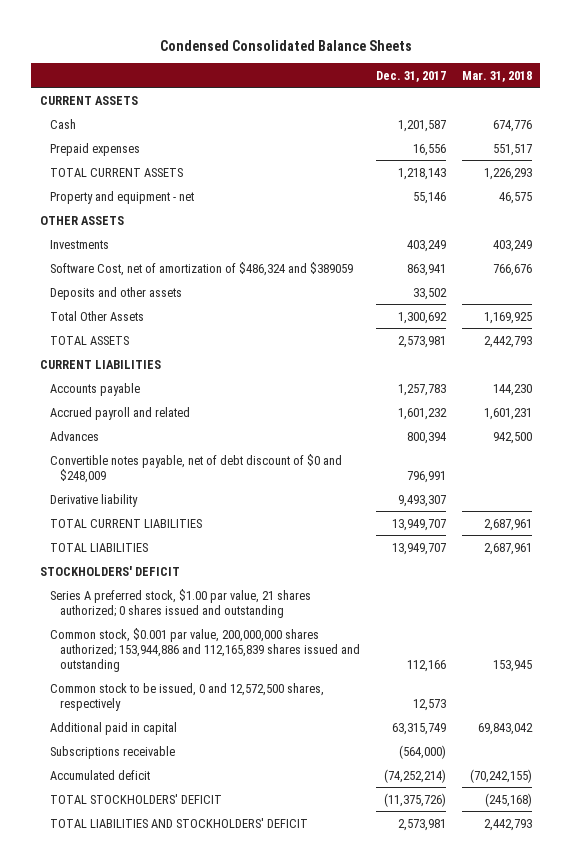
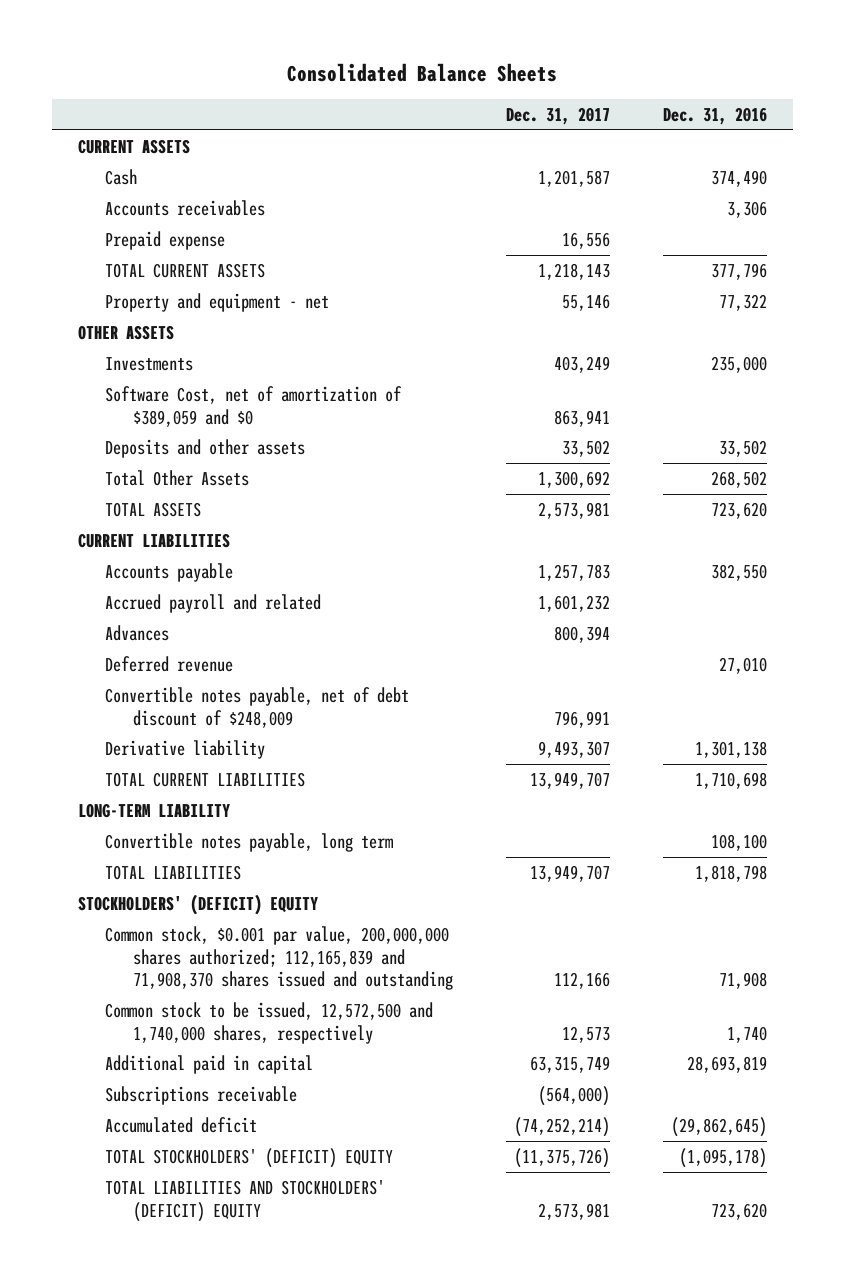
[159,39,412,51] Condensed Consolidated Balance Sheets -> [287,62,558,82] Consolidated Balance Sheets
[462,70,533,82] Mar. 31, 2018 -> none
none -> [662,107,767,126] Dec. 31, 2016
none -> [105,199,266,216] Accounts receivables
[49,142,140,156] Prepaid expenses -> [105,230,226,250] Prepaid expense
[49,261,353,276] Software Cost, net of amortization of $486,324 and $389059 -> [105,385,403,427] Software Cost, net of amortization of $389,059 and $0
none -> [105,655,234,672] Deferred revenue
[49,453,342,483] Convertible notes payable, net of debt discount of $0 and $248,009 -> [105,686,410,728] Convertible notes payable, net of debt discount of $248,009
none -> [77,802,230,818] LONG-TERM LIABILITY
none -> [105,832,394,852] Convertible notes payable, long term
[49,588,311,618] Series A preferred stock, $1.00 par value, 21 shares authorized; 0 shares issued and outstanding -> none
[39,565,180,576] STOCKHOLDERS' DEFICIT -> [77,893,318,915] STOCKHOLDERS' (DEFICIT) EQUITY
[49,627,361,672] Common stock, $0.001 par value, 200,000,000 shares authorized; 153,944,886 and 112,165,839 shares issued and outstanding -> [105,925,453,991] Common stock, $0.001 par value, 200,000,000 shares authorized; 112,165,839 and 71,908,370 shares issued and outstanding
[49,682,324,711] Common stock to be issued, 0 and 12,572,500 shares, respectively -> [105,1001,434,1044] Common stock to be issued, 12,572,500 and 1,740,000 shares, respectively
[49,793,222,804] TOTAL STOCKHOLDERS' DEFICIT -> [105,1147,394,1168] TOTAL STOCKHOLDERS' (DEFICIT) EQUITY
[49,817,308,828] TOTAL LIABILITIES AND STOCKHOLDERS' DEFICIT -> [105,1179,386,1222] TOTAL LIABILITIES AND STOCKHOLDERS' (DEFICIT) EQUITY

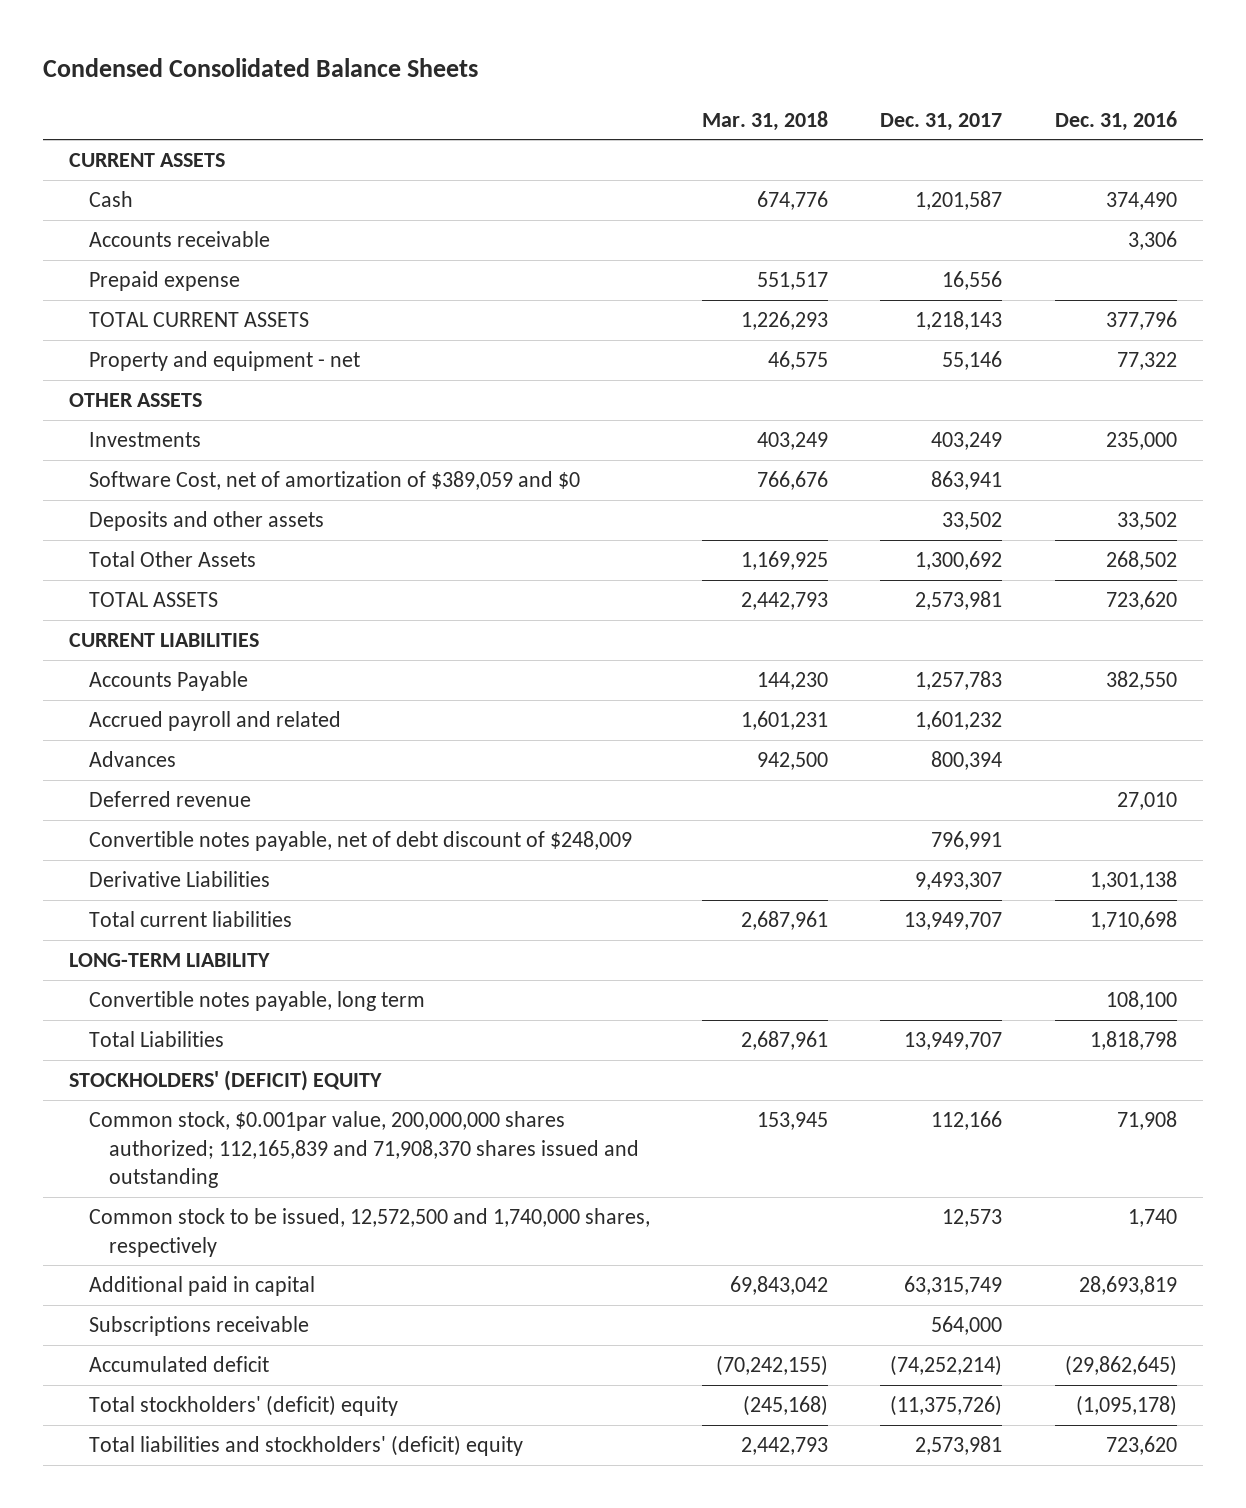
[287,62,558,82] Consolidated Balance Sheets -> [42,58,478,78] Condensed Consolidated Balance Sheets
none -> [702,110,829,131] Mar. 31, 2018
[105,199,266,216] Accounts receivables -> [89,231,271,248] Accounts receivable
[105,562,234,582] Accounts payable -> [89,671,249,692] Accounts Payable
[105,739,266,759] Derivative liability -> [89,871,271,888] Derivative Liabilities
[105,771,306,787] TOTAL CURRENT LIABILITIES -> [89,911,293,928] Total current liabilities
[105,864,242,880] TOTAL LIABILITIES -> [89,1031,225,1048] Total Liabilities
[105,925,453,991] Common stock, $0.001 par value, 200,000,000 shares authorized; 112,165,839 and 71,908,370 shares issued and outstanding -> [89,1111,640,1188] Common stock, $0.001par value, 200,000,000 shares authorized; 112,165,839 and 71,908,370 shares issued and outstanding
[537,1085,610,1106] (564,000) -> [931,1316,1003,1336] 564,000
[105,1147,394,1168] TOTAL STOCKHOLDERS' (DEFICIT) EQUITY -> [89,1395,399,1417] Total stockholders' (deficit) equity
[105,1179,386,1222] TOTAL LIABILITIES AND STOCKHOLDERS' (DEFICIT) EQUITY -> [89,1435,524,1457] Total liabilities and stockholders' (deficit) equity

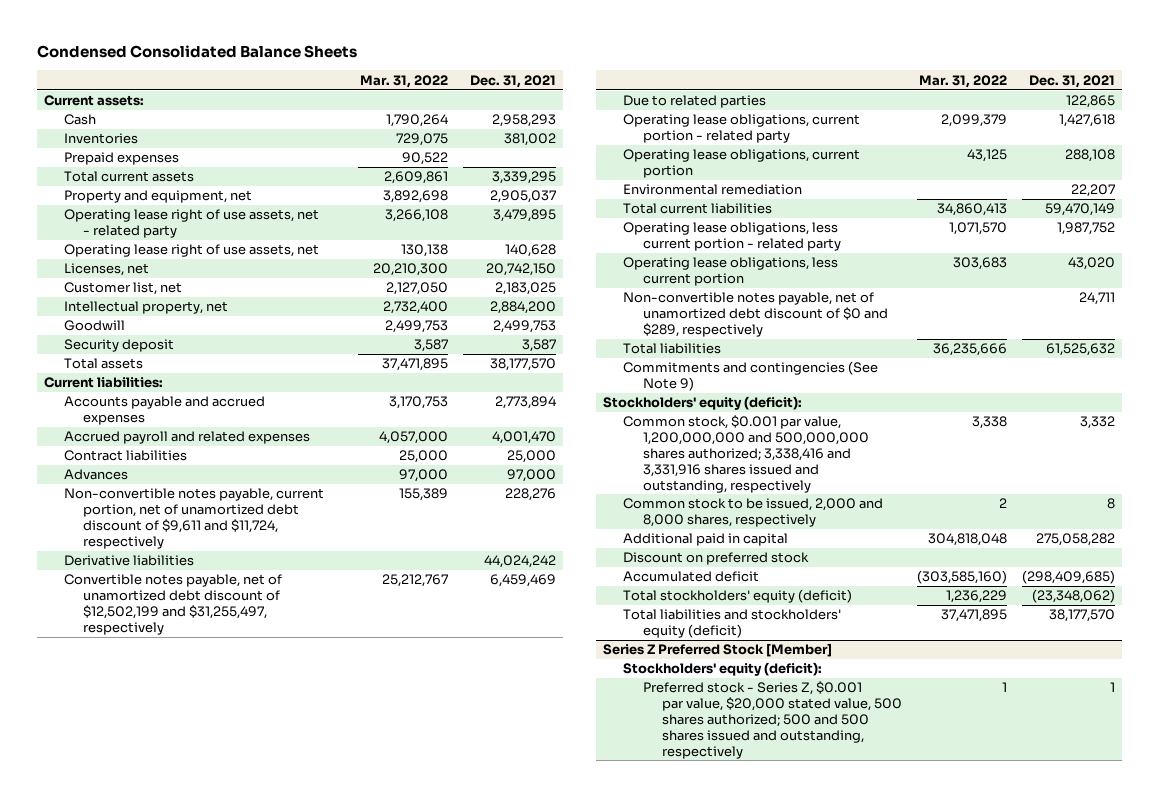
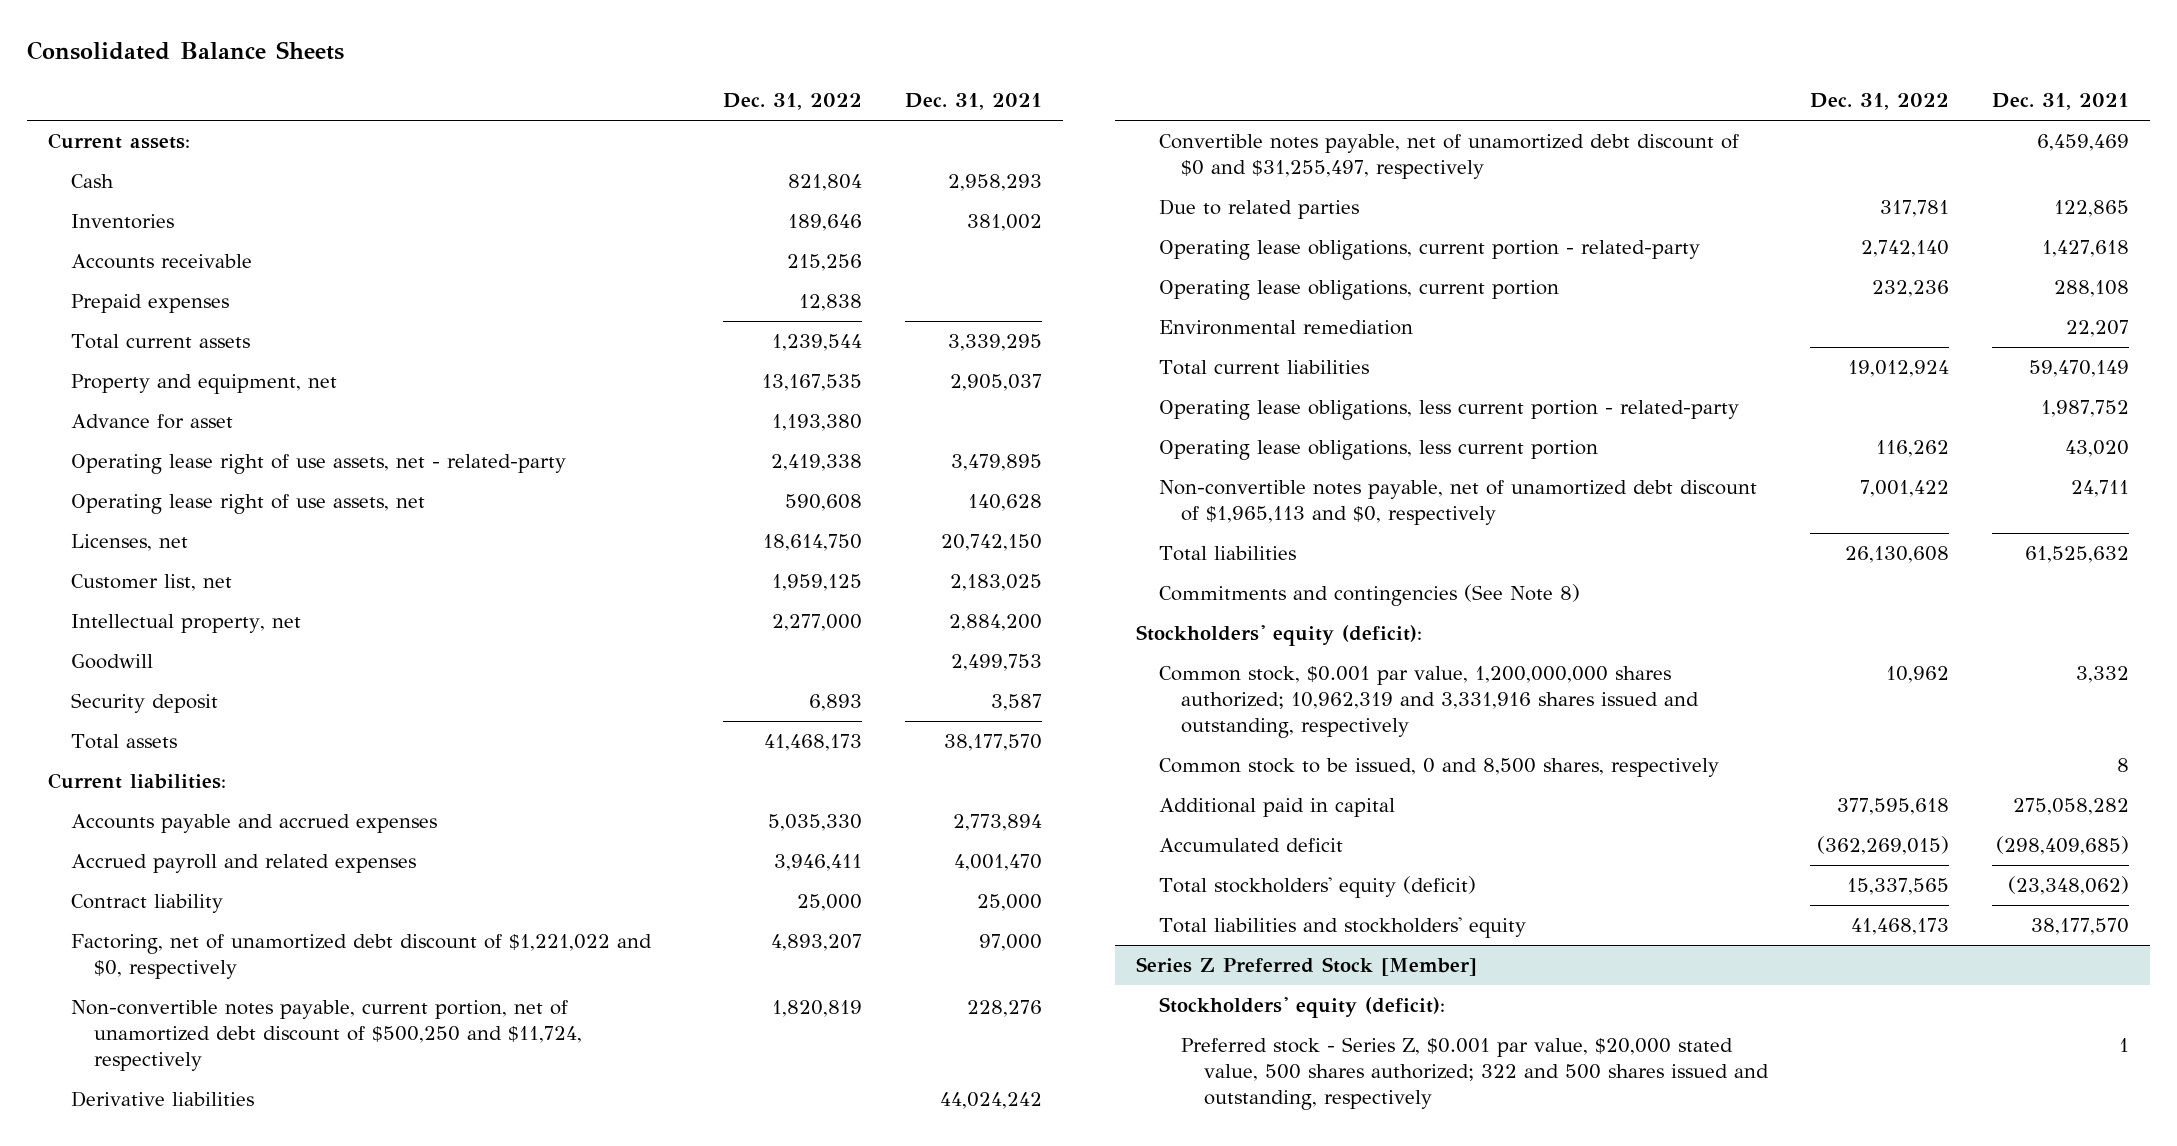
[36,45,357,59] Condensed Consolidated Balance Sheets -> [27,41,345,61] Consolidated Balance Sheets
[359,74,448,88] Mar. 31, 2022 -> none
none -> [723,93,863,111] Dec. 31, 2022
none -> [71,254,253,270] Accounts receivable
none -> [71,414,234,430] Advance for asset
[63,209,319,239] Operating lease right of use assets, net - related party -> [71,454,567,475] Operating lease right of use assets, net - related-party
[63,469,128,481] Advances -> none
[63,450,187,462] Contract liabilities -> [71,894,224,914] Contract liability
none -> [71,934,653,980] Factoring, net of unamortized debt discount of $1,221,022 and $0, respectively
[63,488,324,549] Non-convertible notes payable, current portion, net of unamortized debt discount of $9,611 and $11,724, respectively -> [71,1000,582,1071] Non-convertible notes payable, current portion, net of unamortized debt discount of $500,250 and $11,724, respectively
[63,574,282,635] Convertible notes payable, net of unamortized debt discount of $12,502,199 and $31,255,497, respectively -> [1158,134,1739,180] Convertible notes payable, net of unamortized debt discount of $0 and $31,255,497, respectively
[622,114,860,144] Operating lease obligations, current portion - related party -> [1158,240,1700,261] Operating lease obligations, current portion - related-party
[622,222,841,252] Operating lease obligations, less current portion - related party -> [1158,400,1739,421] Operating lease obligations, less current portion - related-party
[622,292,888,338] Non-convertible notes payable, net of unamortized debt discount of $0 and $289, respectively -> [1158,480,1757,526] Non-convertible notes payable, net of unamortized debt discount of $1,965,113 and $0, respectively
[622,361,878,392] Commitments and contingencies (See Note 9) -> [1158,584,1580,607] Commitments and contingencies (See Note 8)
[622,415,869,493] Common stock, $0.001 par value, 1,200,000,000 and 500,000,000 shares authorized; 3,338,416 and 3,331,916 shares issued and outstanding, respectively -> [1158,666,1700,738] Common stock, $0.001 par value, 1,200,000,000 shares authorized; 10,962,319 and 3,331,916 shares issued and outstanding, respectively
[622,498,883,528] Common stock to be issued, 2,000 and 8,000 shares, respectively -> [1158,758,1719,778] Common stock to be issued, 0 and 8,500 shares, respectively
[622,552,809,566] Discount on preferred stock -> none
[622,609,841,639] Total liabilities and stockholders' equity (deficit) -> [1158,917,1526,939] Total liabilities and stockholders' equity
[642,681,903,759] Preferred stock - Series Z, $0.001 par value, $20,000 stated value, 500 shares authorized; 500 and 500 shares issued and outstanding, respectively -> [1181,1037,1769,1110] Preferred stock - Series Z, $0.001 par value, $20,000 stated value, 500 shares authorized; 322 and 500 shares issued and outstanding, respectively

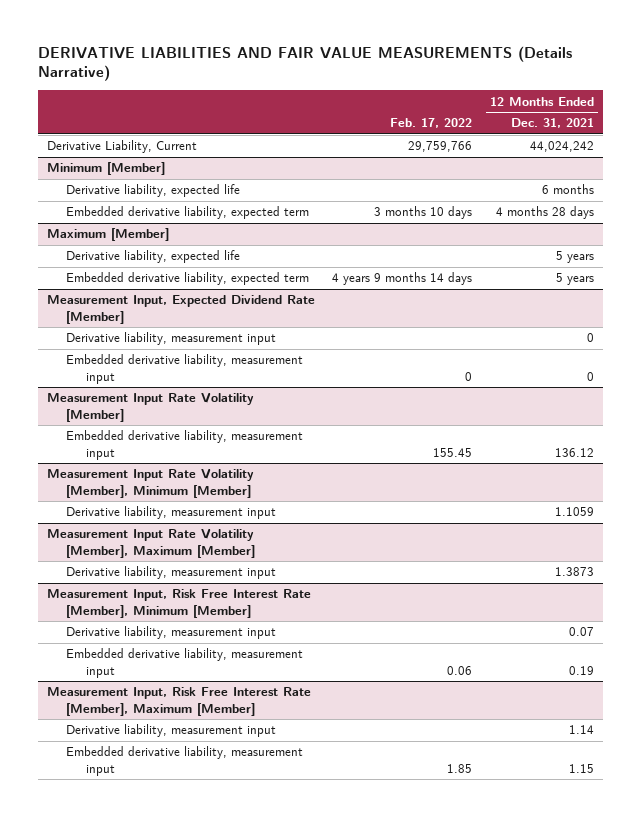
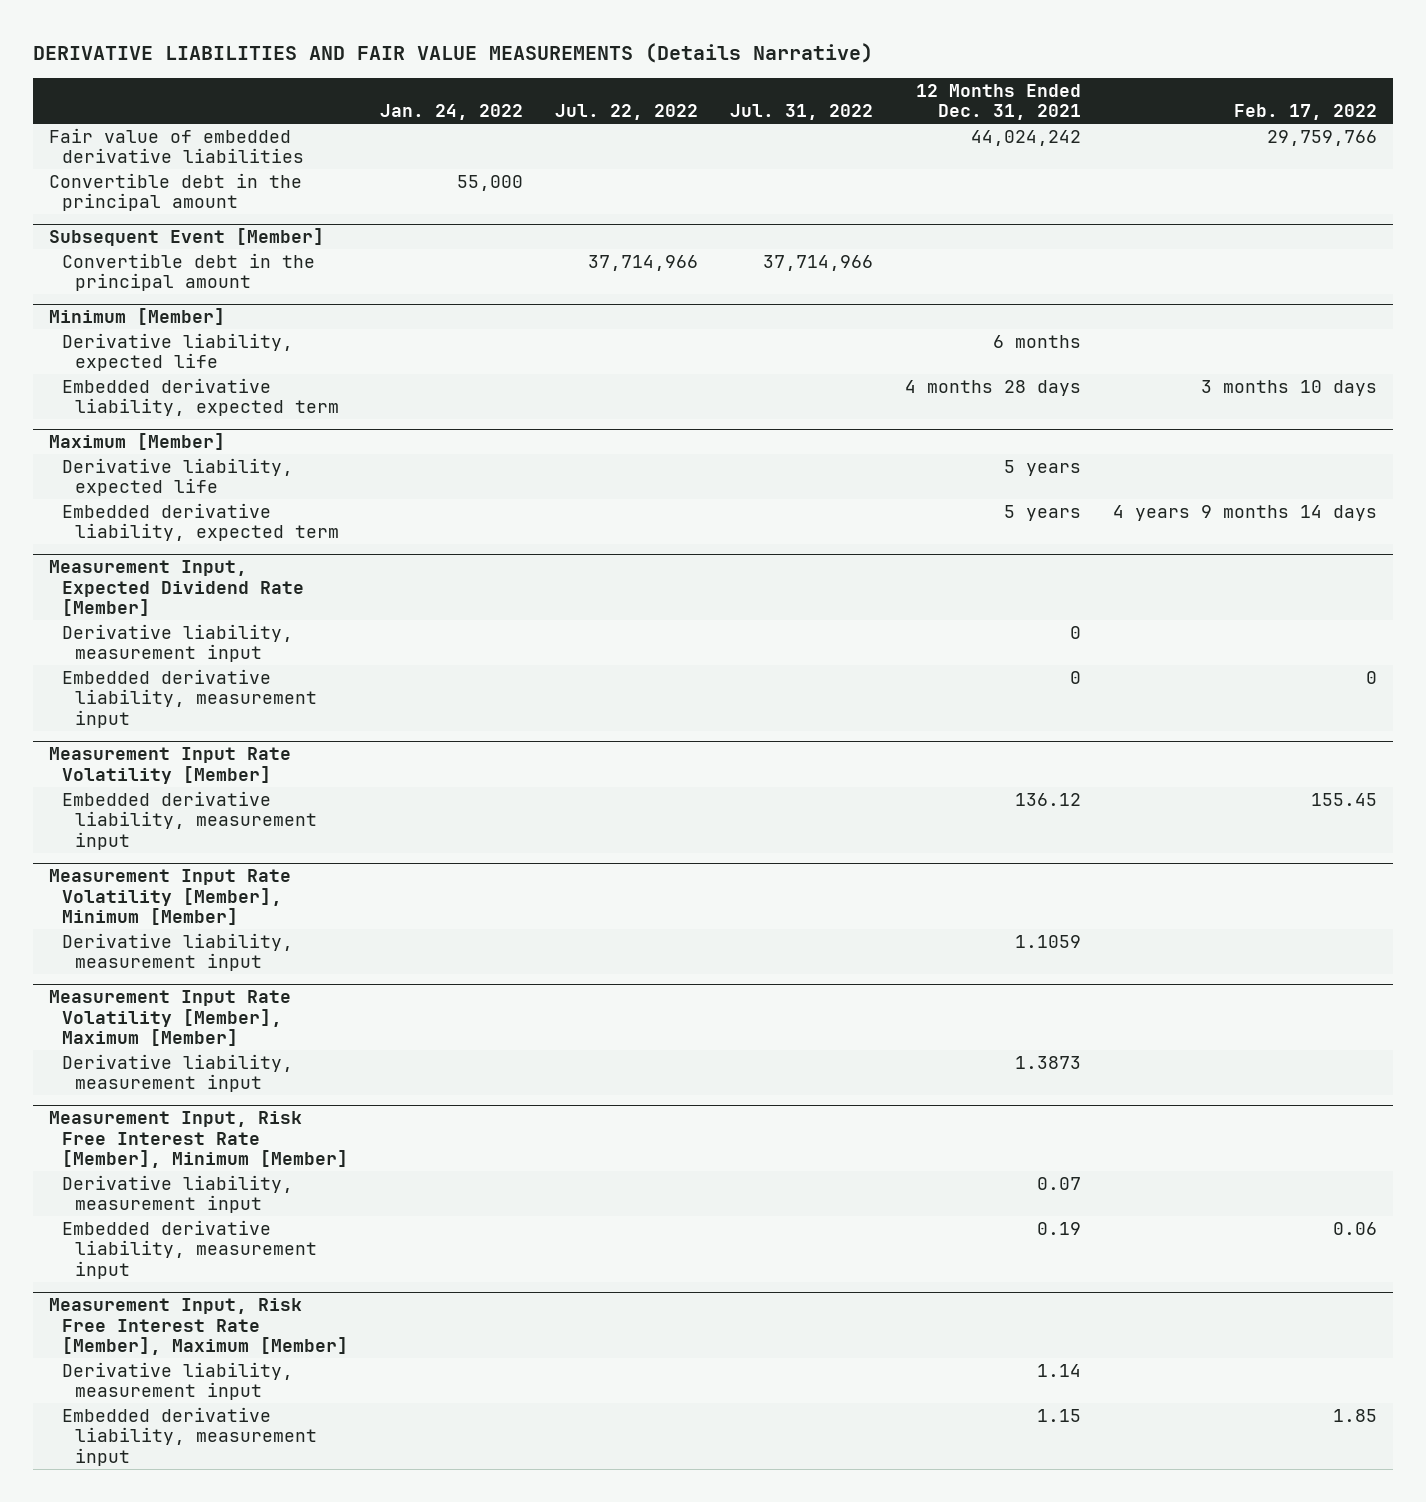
none -> [379,104,523,121] Jan. 24, 2022
none -> [555,104,699,121] Jul. 22, 2022
none -> [730,104,874,121] Jul. 31, 2022
[46,140,197,154] Derivative Liability, Current -> [48,127,304,164] Fair value of embedded derivative liabilities
none -> [48,172,302,212] Convertible debt in the principal amount
none -> [48,228,324,247] Subsequent Event [Member]
none -> [61,252,315,292] Convertible debt in the principal amount

